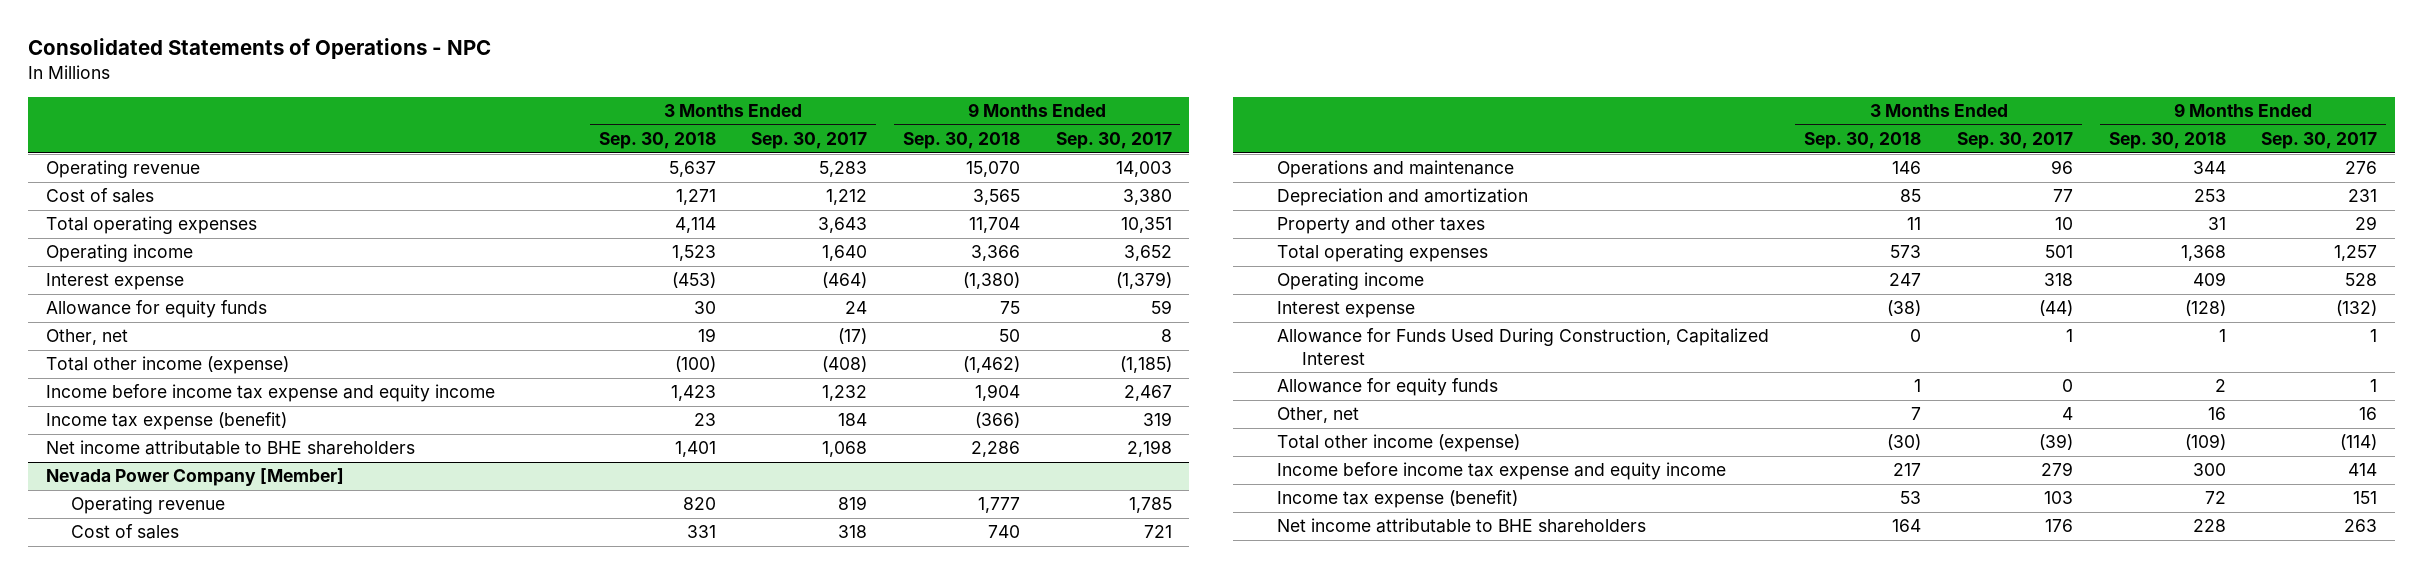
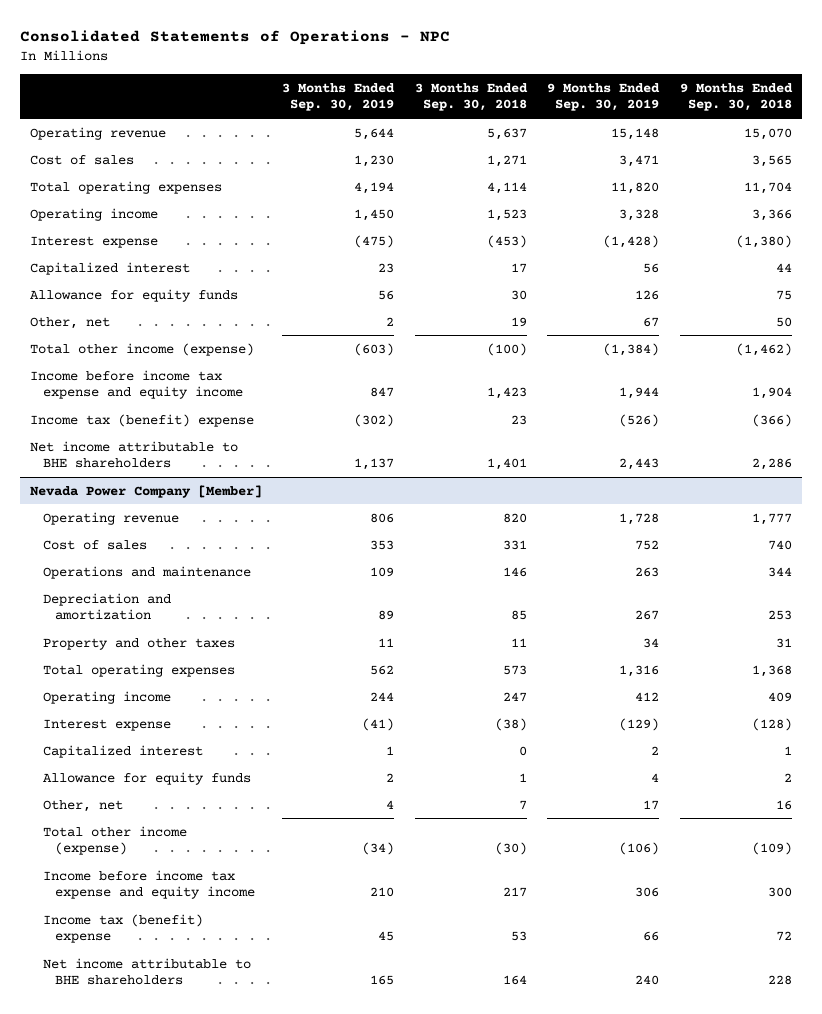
[751,132,868,150] Sep. 30, 2017 -> none
[1055,132,1172,150] Sep. 30, 2017 -> none
none -> [282,82,396,112] 3 Months Ended Sep. 30, 2019
none -> [547,82,661,112] 9 Months Ended Sep. 30, 2019
none -> [29,261,190,275] Capitalized interest
[45,412,287,431] Income tax expense (benefit) -> [29,413,254,427] Income tax (benefit) expense
[1276,328,1769,365] Allowance for Funds Used During Construction, Capitalized Interest -> none
none -> [42,744,203,758] Capitalized interest
[1276,490,1518,509] Income tax expense (benefit) -> [42,913,203,944] Income tax (benefit) expense

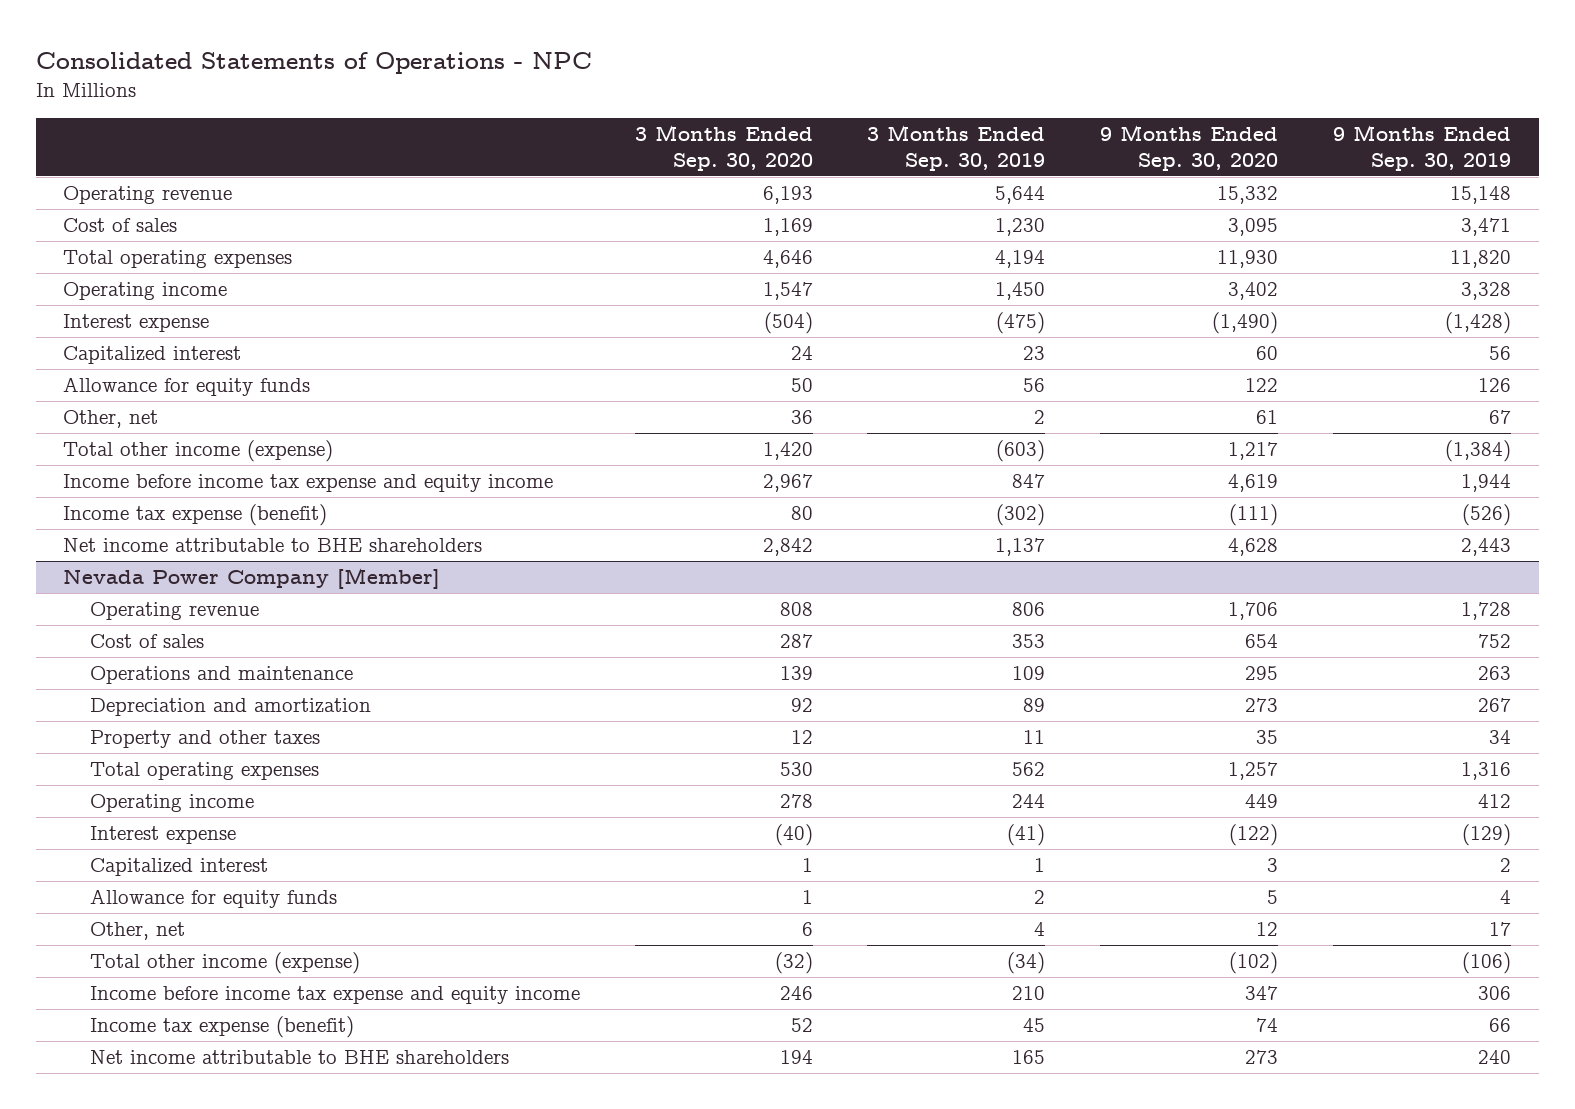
[414,82,528,112] 3 Months Ended Sep. 30, 2018 -> none
[679,82,793,112] 9 Months Ended Sep. 30, 2018 -> none
none -> [634,125,813,172] 3 Months Ended Sep. 30, 2020
none -> [1100,125,1279,172] 9 Months Ended Sep. 30, 2020
[29,413,254,427] Income tax (benefit) expense -> [63,504,328,527] Income tax expense (benefit)
[42,913,203,944] Income tax (benefit) expense -> [89,1016,354,1039] Income tax expense (benefit)

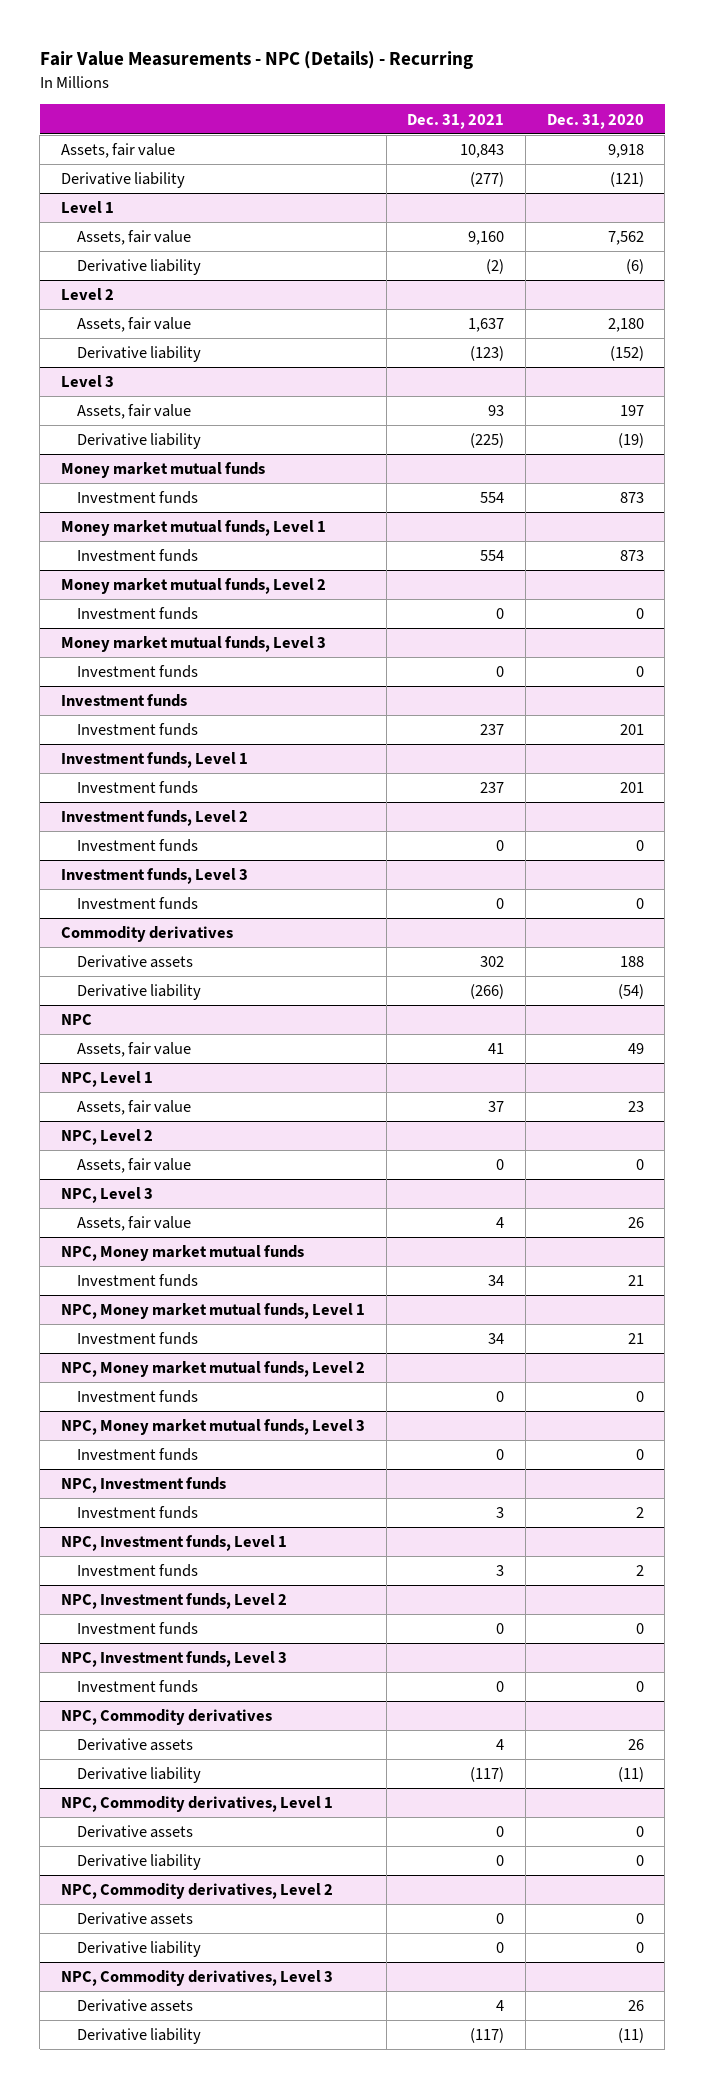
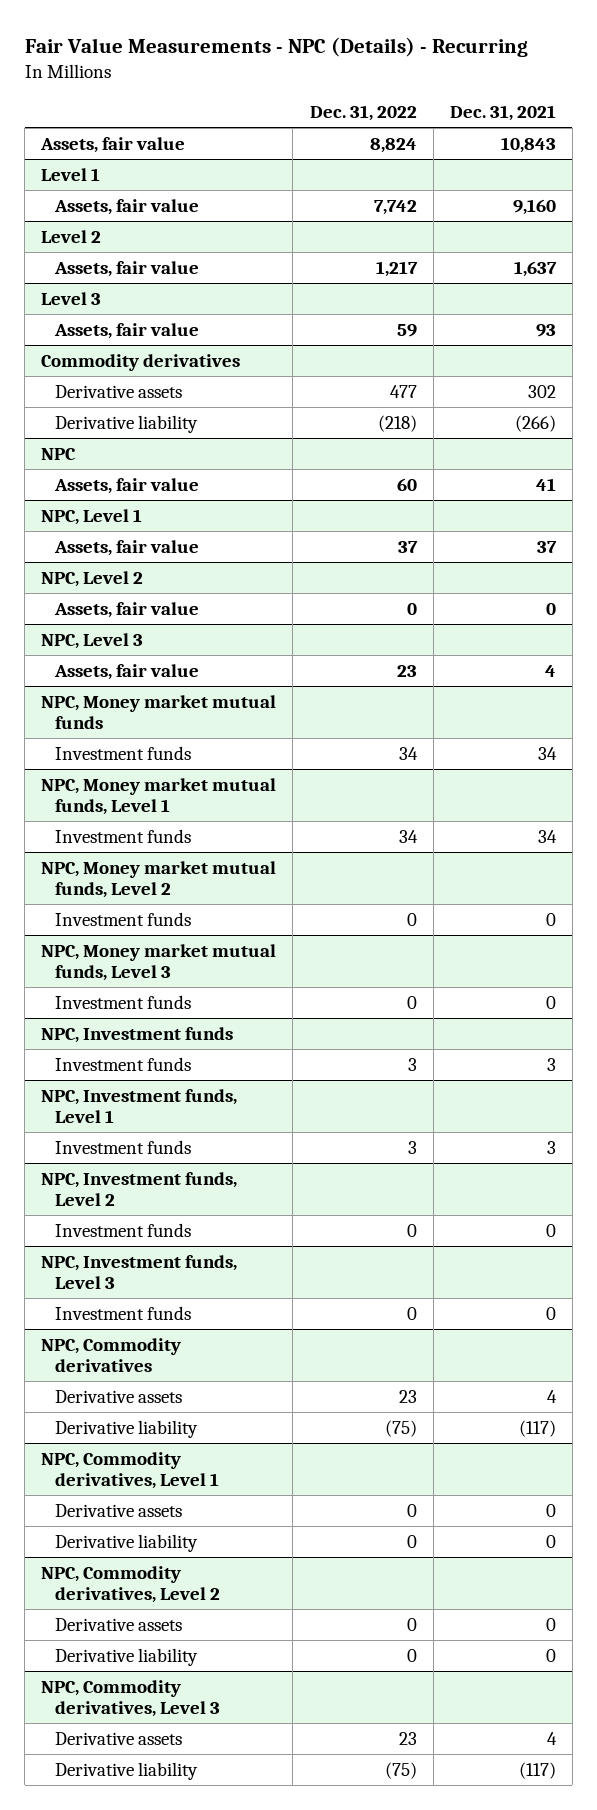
[546,113,644,129] Dec. 31, 2020 -> none
none -> [309,105,417,122] Dec. 31, 2022
[60,172,185,189] Derivative liability -> none
[76,259,201,276] Derivative liability -> none
[76,346,201,363] Derivative liability -> none
[76,433,201,450] Derivative liability -> none
[60,462,265,479] Money market mutual funds -> none
[76,491,198,505] Investment funds -> none
[60,520,326,537] Money market mutual funds, Level 1 -> none
[76,549,198,563] Investment funds -> none
[60,578,326,595] Money market mutual funds, Level 2 -> none
[76,607,198,621] Investment funds -> none
[60,636,326,653] Money market mutual funds, Level 3 -> none
[76,665,198,679] Investment funds -> none
[60,694,187,708] Investment funds -> none
[76,723,198,737] Investment funds -> none
[60,752,248,769] Investment funds, Level 1 -> none
[76,781,198,795] Investment funds -> none
[60,810,248,827] Investment funds, Level 2 -> none
[76,839,198,853] Investment funds -> none
[60,868,248,885] Investment funds, Level 3 -> none
[76,897,198,911] Investment funds -> none

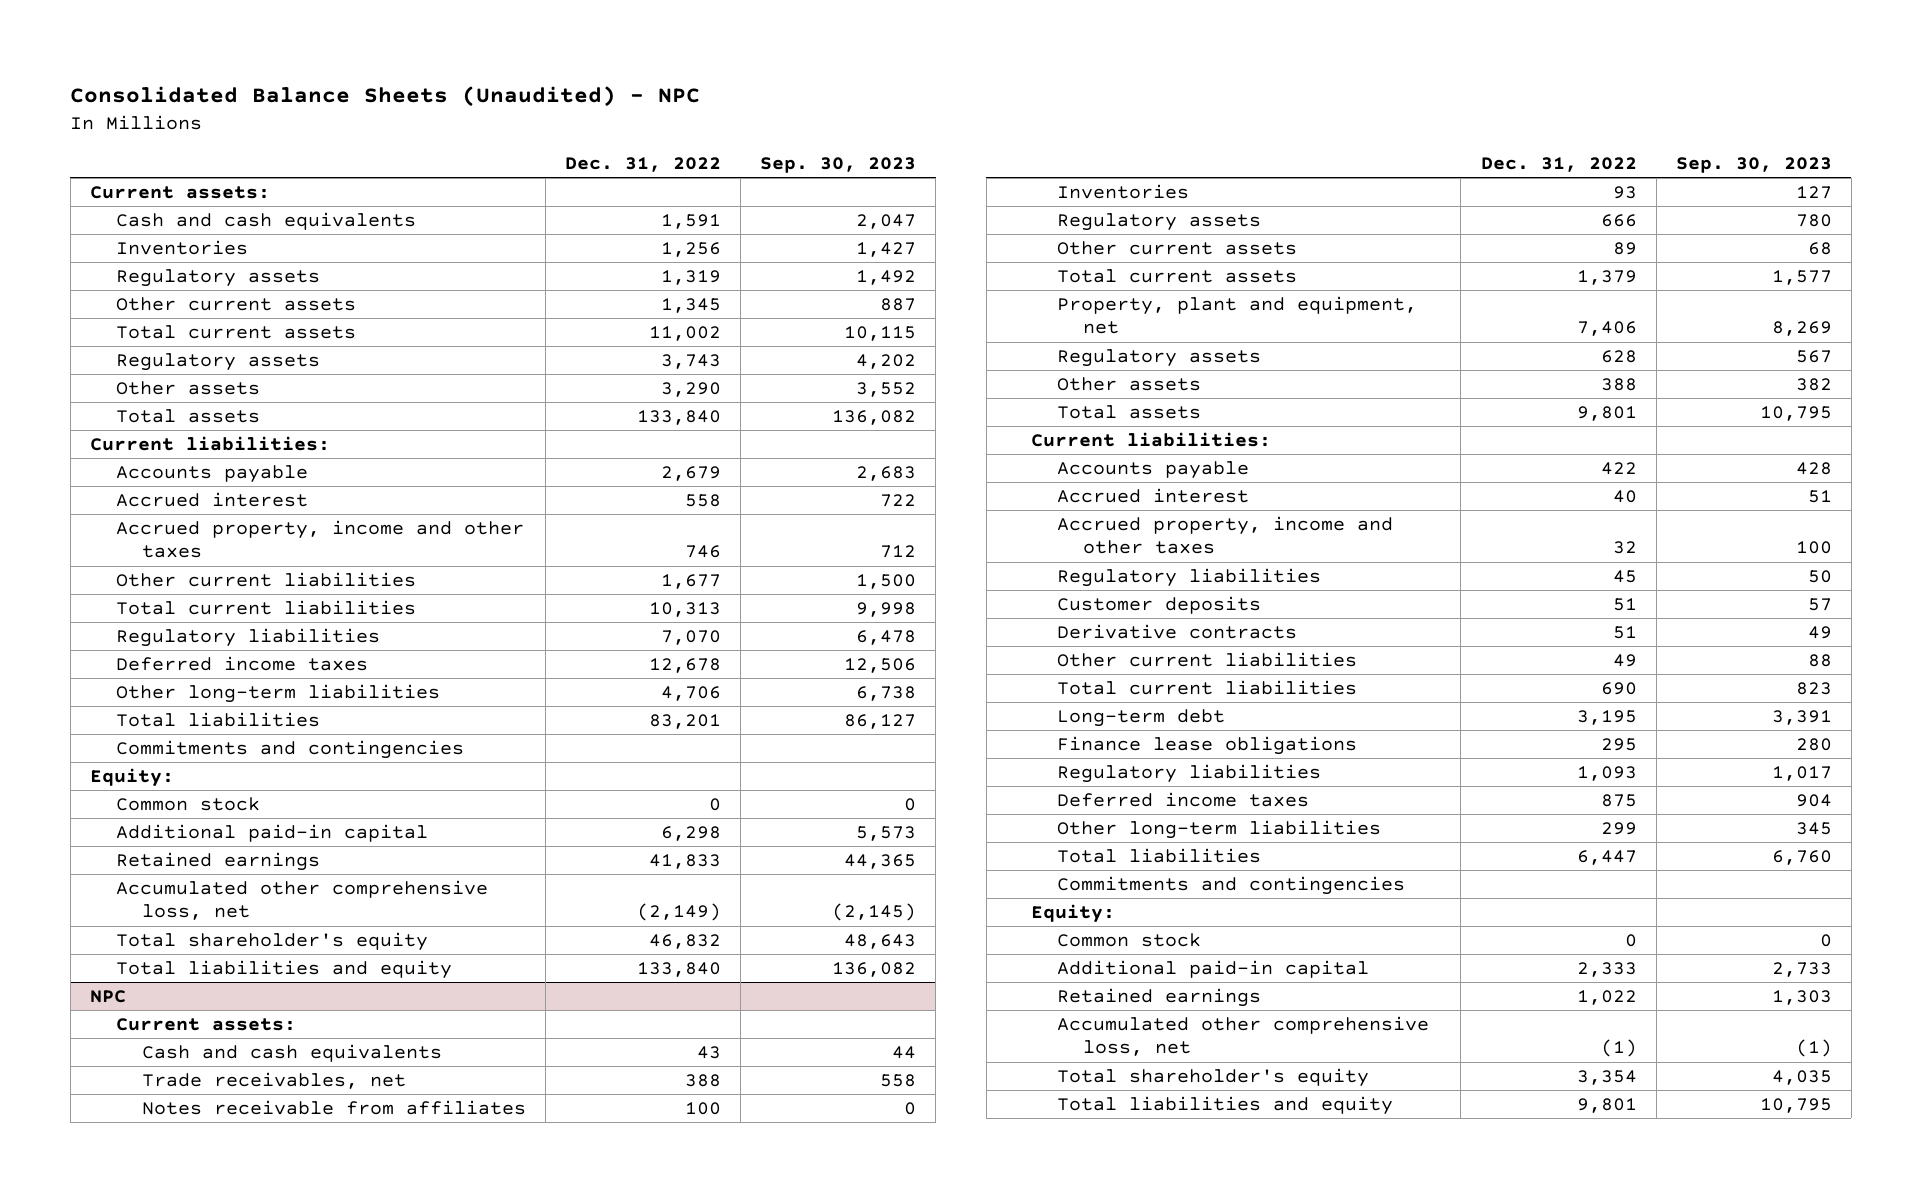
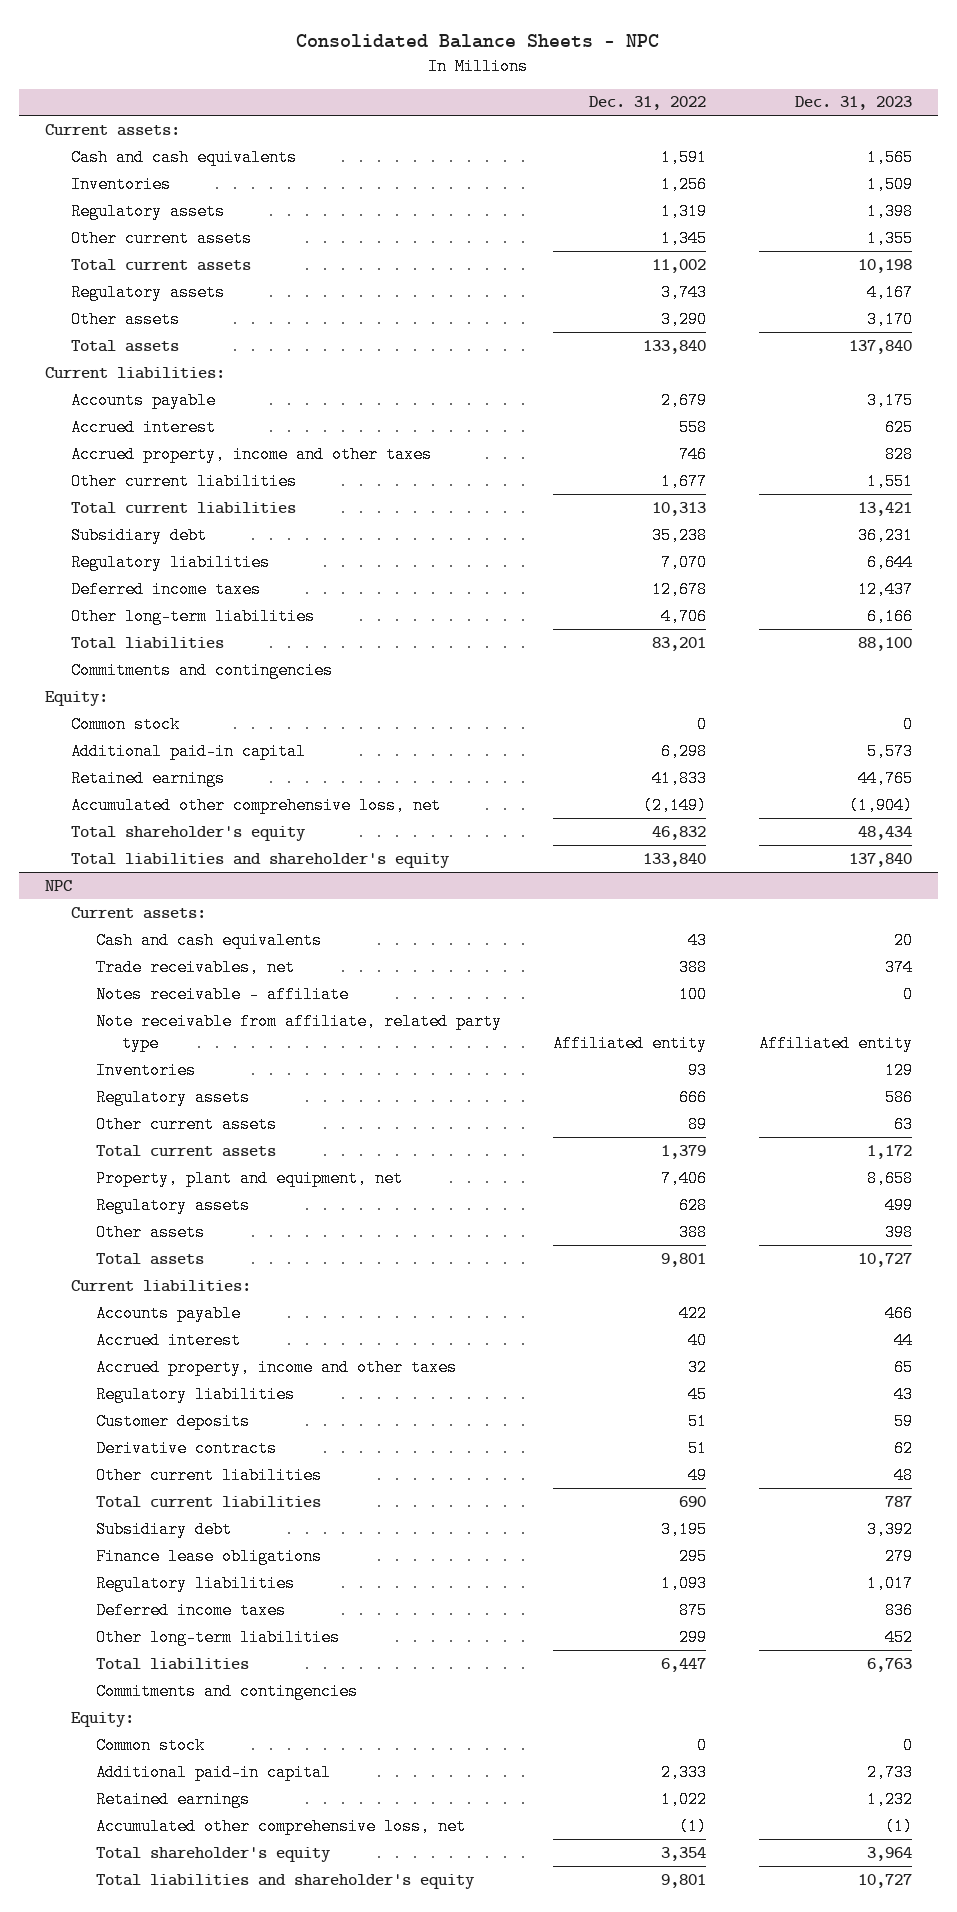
[70,85,701,107] Consolidated Balance Sheets (Unaudited) - NPC -> [296,33,660,48] Consolidated Balance Sheets - NPC
[759,157,916,174] Sep. 30, 2023 -> none
none -> [794,96,912,111] Dec. 31, 2023
none -> [70,526,207,544] Subsidiary debt
[115,960,452,980] Total liabilities and equity -> [70,852,450,868] Total liabilities and shareholder's equity
[141,1100,526,1116] Notes receivable from affiliates -> [96,985,350,1003] Notes receivable - affiliate
none -> [96,1012,503,1053] Note receivable from affiliate, related party type
[1057,709,1226,728] Long-term debt -> [96,1520,233,1538] Subsidiary debt
[1057,1096,1394,1116] Total liabilities and equity -> [96,1873,476,1889] Total liabilities and shareholder's equity

